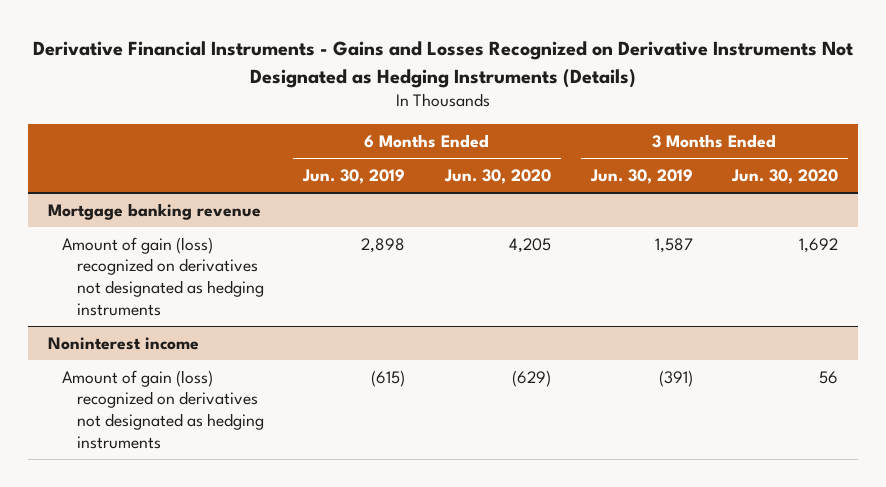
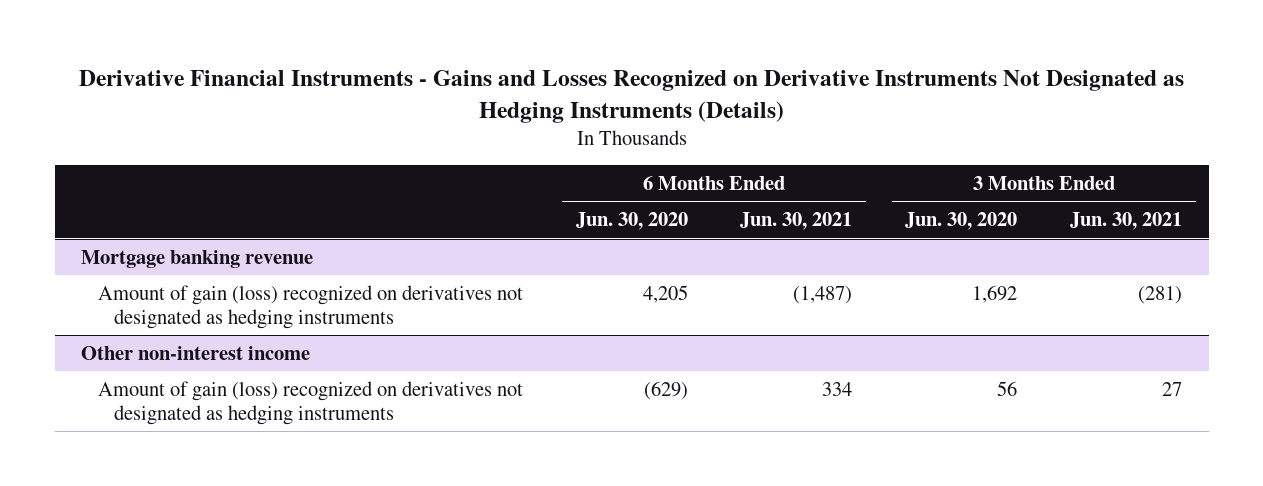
[302,168,406,184] Jun. 30, 2019 -> none
[589,168,693,184] Jun. 30, 2019 -> none
none -> [740,212,853,231] Jun. 30, 2021
none -> [1070,212,1183,231] Jun. 30, 2021
[47,336,199,350] Noninterest income -> [81,345,311,360] Other non-interest income

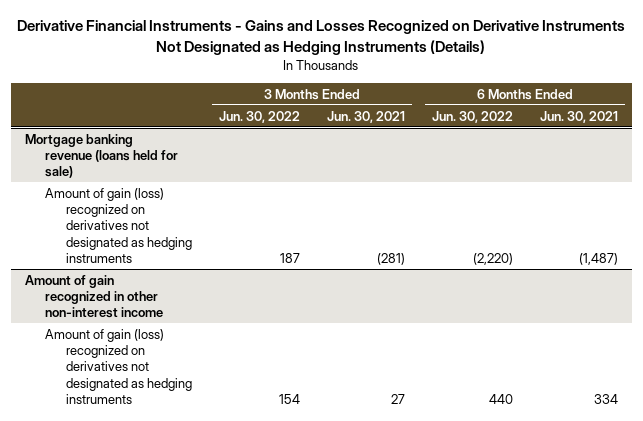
[575,212,688,231] Jun. 30, 2020 -> none
[905,212,1018,231] Jun. 30, 2020 -> none
none -> [218,110,300,123] Jun. 30, 2022
none -> [431,110,513,123] Jun. 30, 2022
[81,249,314,268] Mortgage banking revenue -> [24,133,179,179] Mortgage banking revenue (loans held for sale)
[81,345,311,360] Other non-interest income -> [24,274,164,319] Amount of gain recognized in other non-interest income

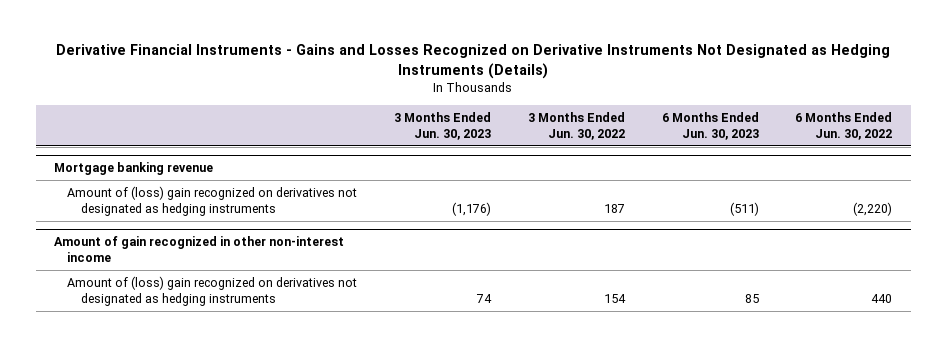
[326,110,405,123] Jun. 30, 2021 -> none
[540,110,619,123] Jun. 30, 2021 -> none
none -> [394,111,492,141] 3 Months Ended Jun. 30, 2023
none -> [661,111,759,141] 6 Months Ended Jun. 30, 2023
[24,133,179,179] Mortgage banking revenue (loans held for sale) -> [53,161,213,175] Mortgage banking revenue
[45,187,192,263] Amount of gain (loss) recognized on derivatives not designated as hedging instruments -> [67,185,358,217] Amount of (loss) gain recognized on derivatives not designated as hedging instruments
[45,328,192,404] Amount of gain (loss) recognized on derivatives not designated as hedging instruments -> [67,275,358,307] Amount of (loss) gain recognized on derivatives not designated as hedging instruments

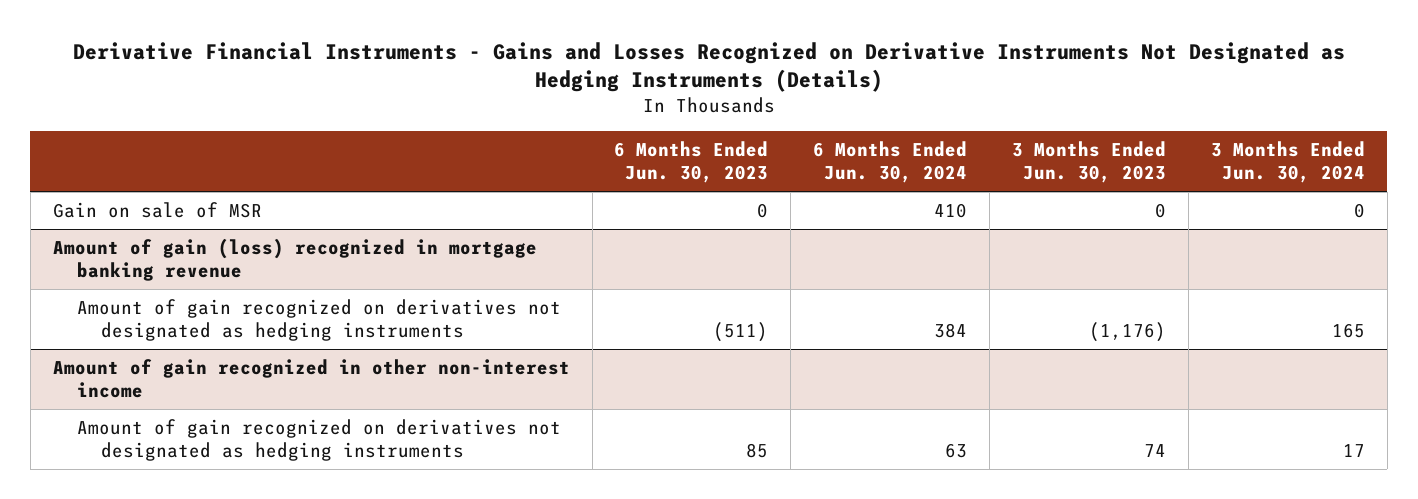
[527,111,625,141] 3 Months Ended Jun. 30, 2022 -> none
[795,111,893,141] 6 Months Ended Jun. 30, 2022 -> none
none -> [813,140,968,184] 6 Months Ended Jun. 30, 2024
none -> [1211,140,1366,184] 3 Months Ended Jun. 30, 2024
none -> [52,201,262,218] Gain on sale of MSR
[53,161,213,175] Mortgage banking revenue -> [52,237,537,282] Amount of gain (loss) recognized in mortgage banking revenue
[67,185,358,217] Amount of (loss) gain recognized on derivatives not designated as hedging instruments -> [76,298,561,342] Amount of gain recognized on derivatives not designated as hedging instruments
[67,275,358,307] Amount of (loss) gain recognized on derivatives not designated as hedging instruments -> [76,418,561,462] Amount of gain recognized on derivatives not designated as hedging instruments

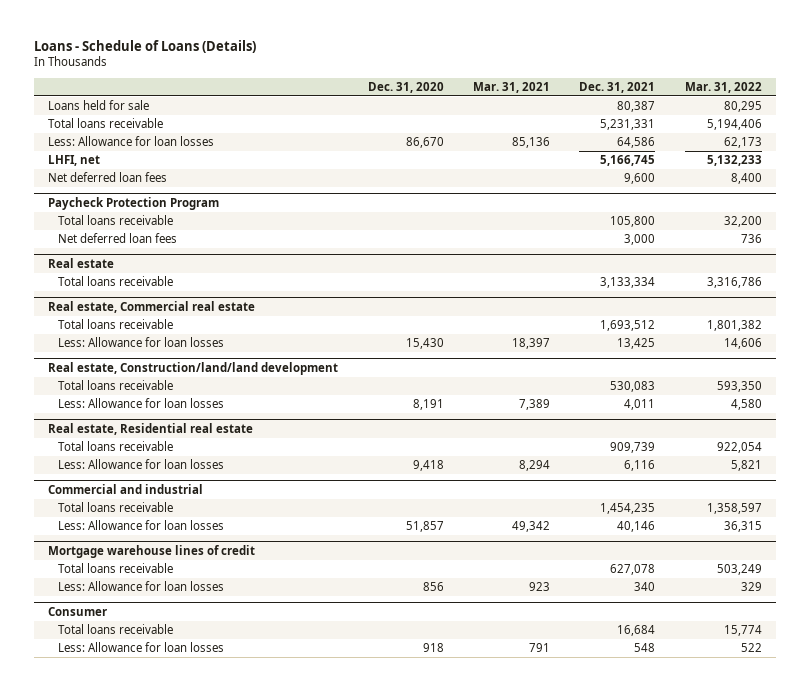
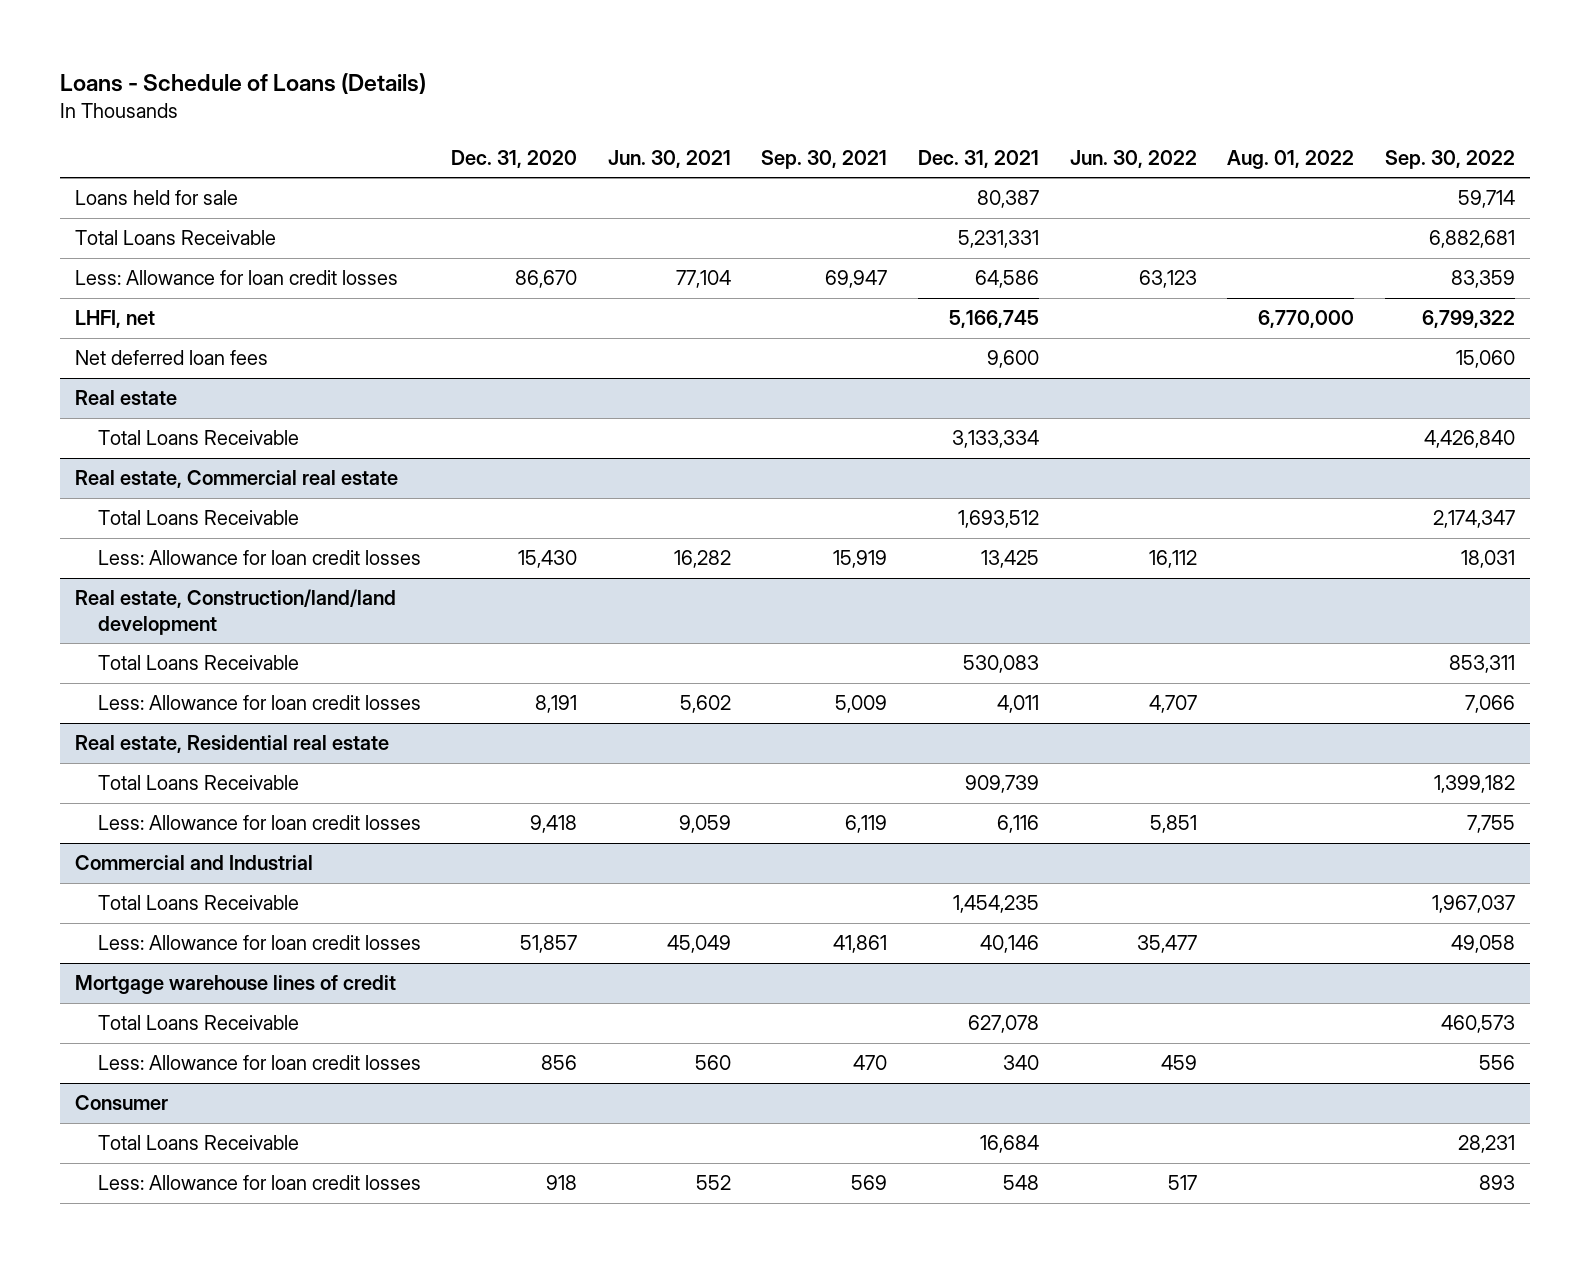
[472,81,550,93] Mar. 31, 2021 -> none
[684,81,762,93] Mar. 31, 2022 -> none
none -> [607,149,731,168] Jun. 30, 2021
none -> [761,149,888,169] Sep. 30, 2021
none -> [1069,149,1197,168] Jun. 30, 2022
none -> [1227,149,1355,169] Aug. 01, 2022
none -> [1384,149,1515,169] Sep. 30, 2022
[48,118,164,129] Total loans receivable -> [75,230,277,246] Total Loans Receivable
[48,136,215,147] Less: Allowance for loan losses -> [75,270,399,286] Less: Allowance for loan credit losses
[48,196,220,210] Paycheck Protection Program -> none
[57,215,173,226] Total loans receivable -> none
[57,233,177,244] Net deferred loan fees -> none
[57,276,173,287] Total loans receivable -> [97,430,299,446] Total Loans Receivable
[57,319,173,330] Total loans receivable -> [97,510,299,526] Total Loans Receivable
[57,337,224,348] Less: Allowance for loan losses -> [97,550,421,566] Less: Allowance for loan credit losses
[57,380,173,391] Total loans receivable -> [97,655,299,671] Total Loans Receivable
[57,398,224,409] Less: Allowance for loan losses -> [97,695,421,711] Less: Allowance for loan credit losses
[57,441,173,452] Total loans receivable -> [97,775,299,791] Total Loans Receivable
[57,459,224,470] Less: Allowance for loan losses -> [97,815,421,831] Less: Allowance for loan credit losses
[48,483,204,494] Commercial and industrial -> [75,855,314,871] Commercial and Industrial
[57,502,173,513] Total loans receivable -> [97,895,299,911] Total Loans Receivable
[57,520,224,531] Less: Allowance for loan losses -> [97,935,421,951] Less: Allowance for loan credit losses
[57,563,173,574] Total loans receivable -> [97,1015,299,1031] Total Loans Receivable
[57,581,224,592] Less: Allowance for loan losses -> [97,1055,421,1071] Less: Allowance for loan credit losses
[57,624,173,635] Total loans receivable -> [97,1135,299,1151] Total Loans Receivable
[57,642,224,653] Less: Allowance for loan losses -> [97,1175,421,1191] Less: Allowance for loan credit losses

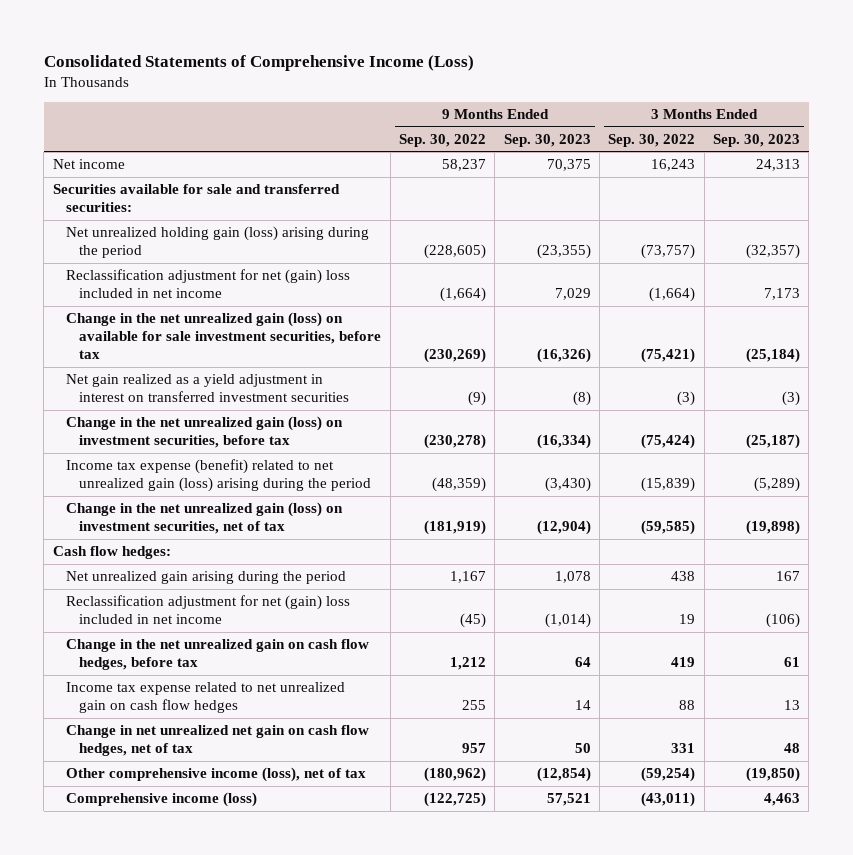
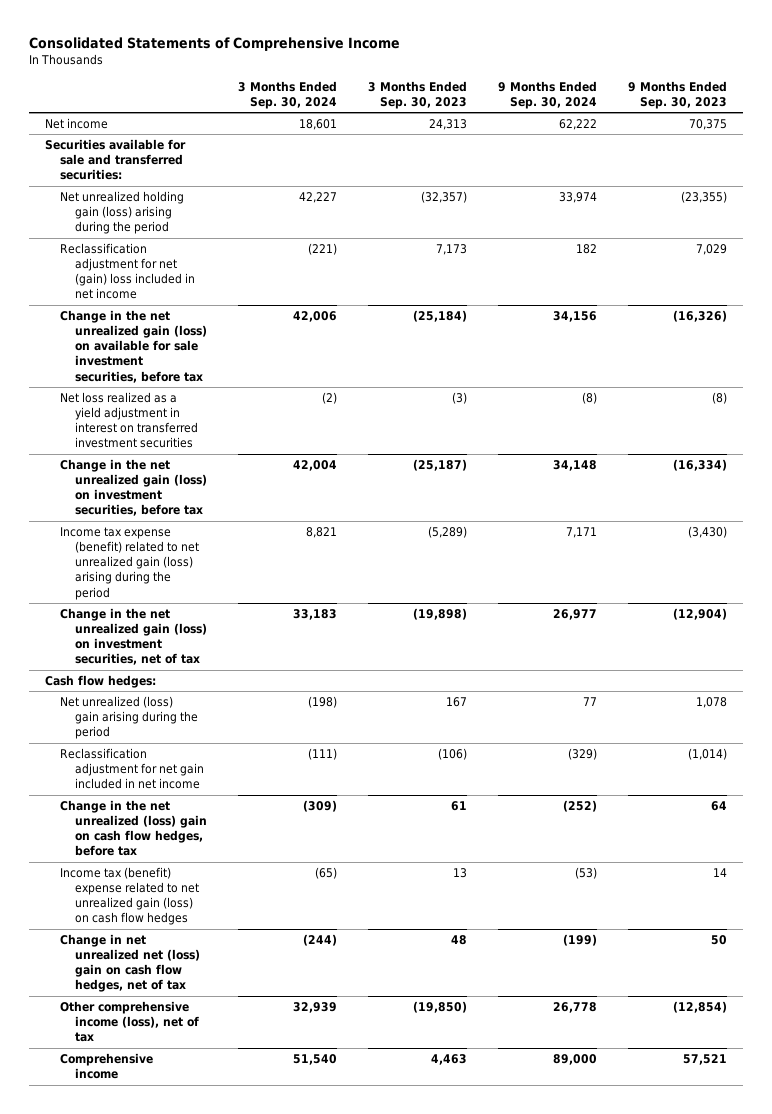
[43,54,474,71] Consolidated Statements of Comprehensive Income (Loss) -> [29,36,401,51] Consolidated Statements of Comprehensive Income
[399,133,487,147] Sep. 30, 2022 -> none
[608,133,696,147] Sep. 30, 2022 -> none
none -> [238,80,338,109] 3 Months Ended Sep. 30, 2024
none -> [498,80,598,109] 9 Months Ended Sep. 30, 2024
[65,374,350,403] Net gain realized as a yield adjustment in interest on transferred investment securities -> [59,392,198,449] Net loss realized as a yield adjustment in interest on transferred investment securities
[65,571,346,585] Net unrealized gain arising during the period -> [59,696,198,740] Net unrealized (loss) gain arising during the period
[65,595,350,625] Reclassification adjustment for net (gain) loss included in net income -> [59,748,204,790] Reclassification adjustment for net gain included in net income
[65,639,369,671] Change in the net unrealized gain on cash flow hedges, before tax -> [59,800,207,857] Change in the net unrealized (loss) gain on cash flow hedges, before tax
[65,682,345,714] Income tax expense related to net unrealized gain on cash flow hedges -> [59,867,199,926] Income tax (benefit) expense related to net unrealized gain (loss) on cash flow hedges
[65,725,369,757] Change in net unrealized net gain on cash flow hedges, net of tax -> [59,934,200,993] Change in net unrealized net (loss) gain on cash flow hedges, net of tax
[65,792,257,808] Comprehensive income (loss) -> [59,1053,153,1080] Comprehensive income

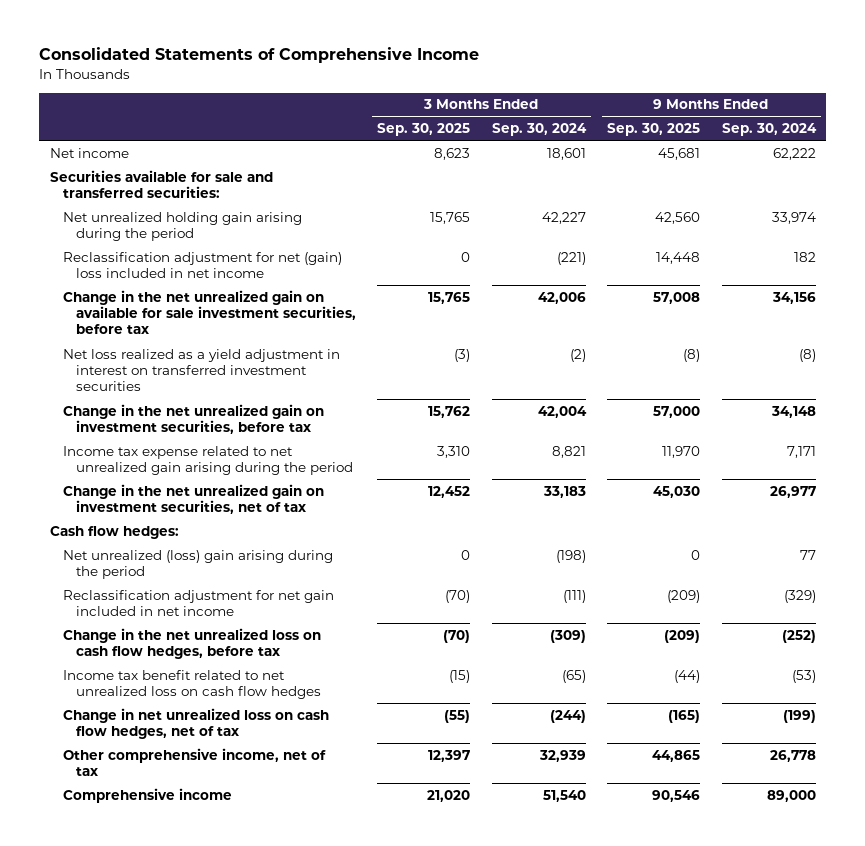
[368,80,468,109] 3 Months Ended Sep. 30, 2023 -> none
[628,80,728,109] 9 Months Ended Sep. 30, 2023 -> none
none -> [377,123,471,137] Sep. 30, 2025
none -> [607,123,701,137] Sep. 30, 2025
[59,191,184,235] Net unrealized holding gain (loss) arising during the period -> [62,211,302,242] Net unrealized holding gain arising during the period
[59,310,207,383] Change in the net unrealized gain (loss) on available for sale investment securities, before tax -> [62,289,356,335] Change in the net unrealized gain on available for sale investment securities, before tax
[59,459,207,517] Change in the net unrealized gain (loss) on investment securities, before tax -> [62,403,324,435] Change in the net unrealized gain on investment securities, before tax
[59,527,199,600] Income tax expense (benefit) related to net unrealized gain (loss) arising during the period -> [62,445,353,476] Income tax expense related to net unrealized gain arising during the period
[59,608,207,666] Change in the net unrealized gain (loss) on investment securities, net of tax -> [62,483,324,515] Change in the net unrealized gain on investment securities, net of tax
[59,800,207,857] Change in the net unrealized (loss) gain on cash flow hedges, before tax -> [62,627,321,660] Change in the net unrealized loss on cash flow hedges, before tax
[59,867,199,926] Income tax (benefit) expense related to net unrealized gain (loss) on cash flow hedges -> [62,669,321,700] Income tax benefit related to net unrealized loss on cash flow hedges
[59,934,200,993] Change in net unrealized net (loss) gain on cash flow hedges, net of tax -> [62,707,329,740] Change in net unrealized loss on cash flow hedges, net of tax
[59,1001,199,1043] Other comprehensive income (loss), net of tax -> [62,747,326,777] Other comprehensive income, net of tax

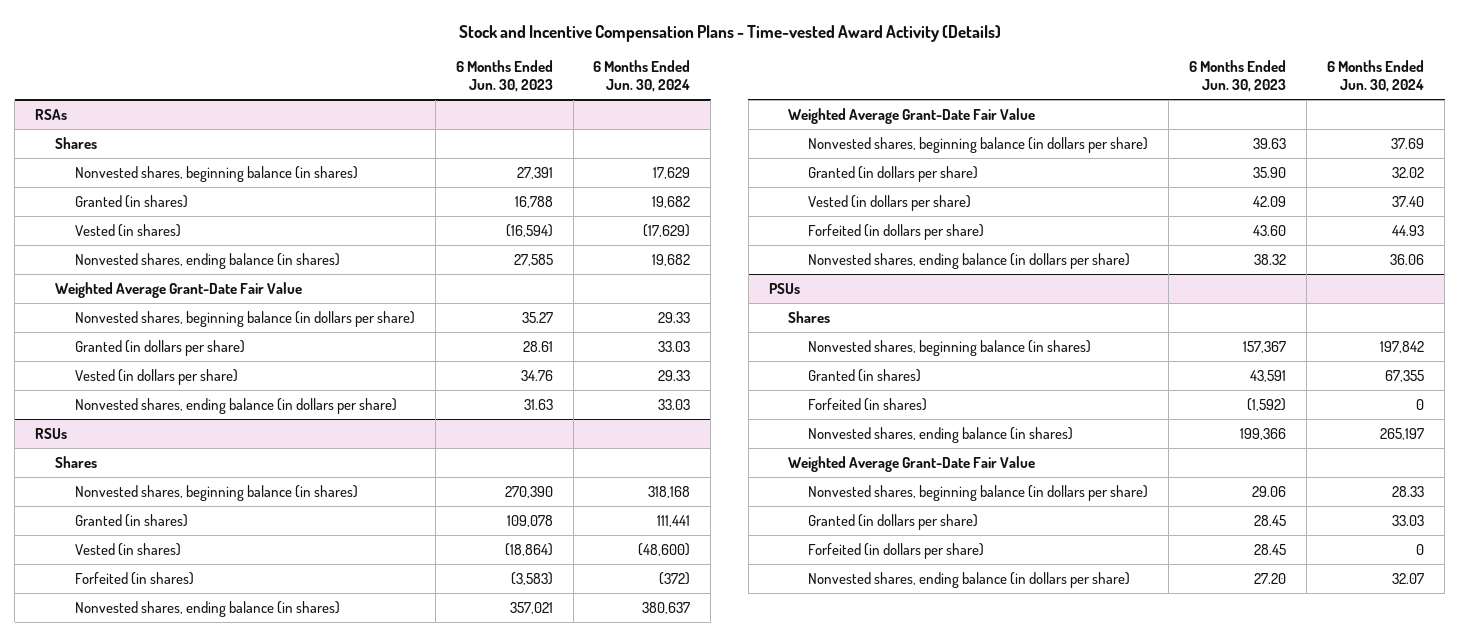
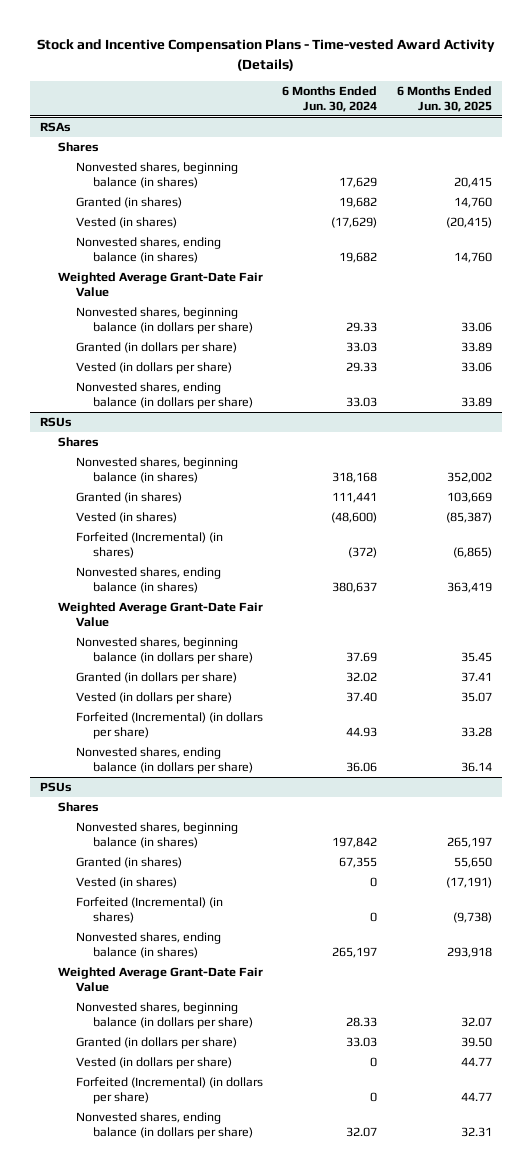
[455,60,553,93] 6 Months Ended Jun. 30, 2023 -> none
none -> [396,86,492,112] 6 Months Ended Jun. 30, 2025
[74,571,194,585] Forfeited (in shares) -> [75,532,223,558] Forfeited (Incremental) (in shares)
[808,223,985,240] Forfeited (in dollars per share) -> [75,712,263,739] Forfeited (Incremental) (in dollars per share)
none -> [75,877,177,889] Vested (in shares)
[808,397,928,411] Forfeited (in shares) -> [75,897,223,923] Forfeited (Incremental) (in shares)
none -> [75,1057,232,1070] Vested (in dollars per share)
[808,542,985,559] Forfeited (in dollars per share) -> [75,1077,263,1104] Forfeited (Incremental) (in dollars per share)

